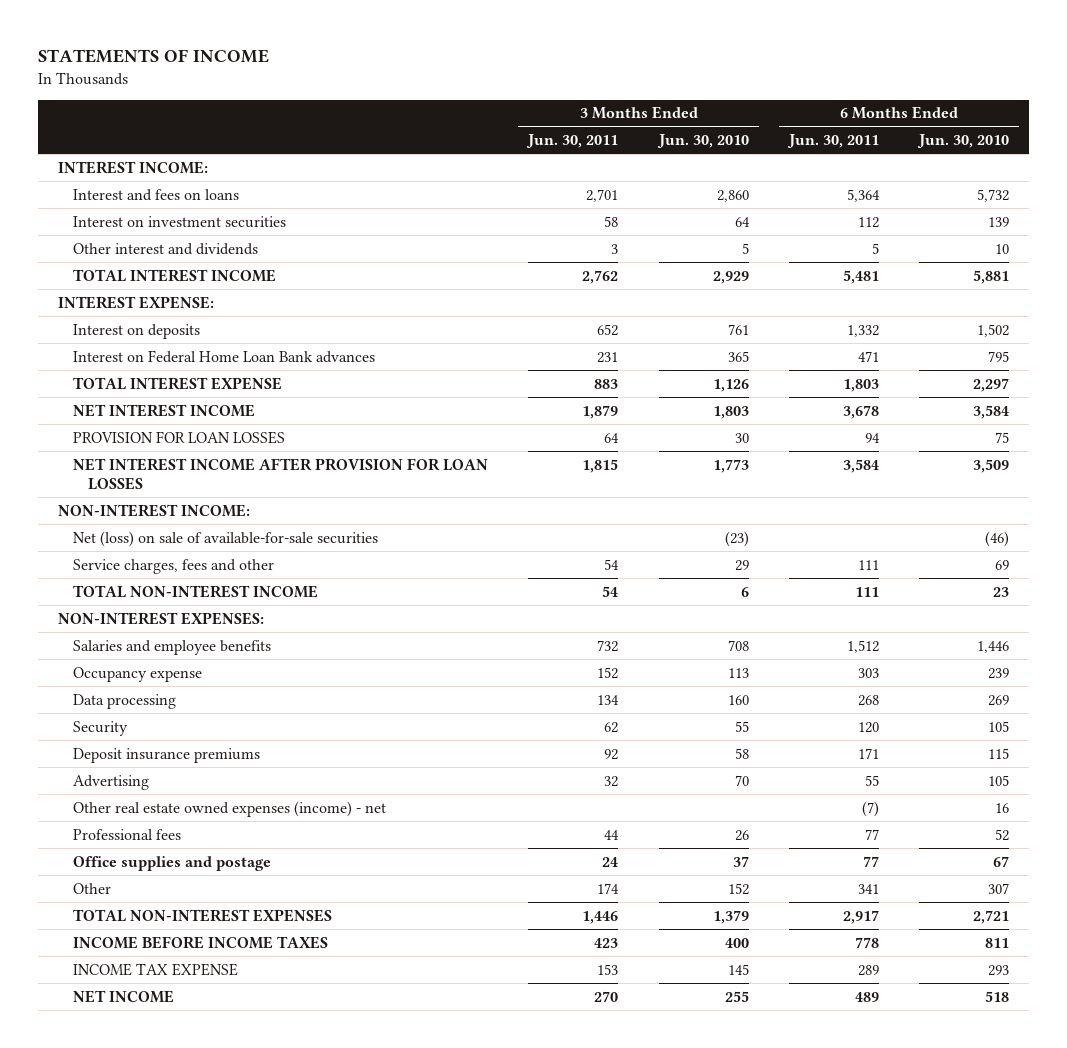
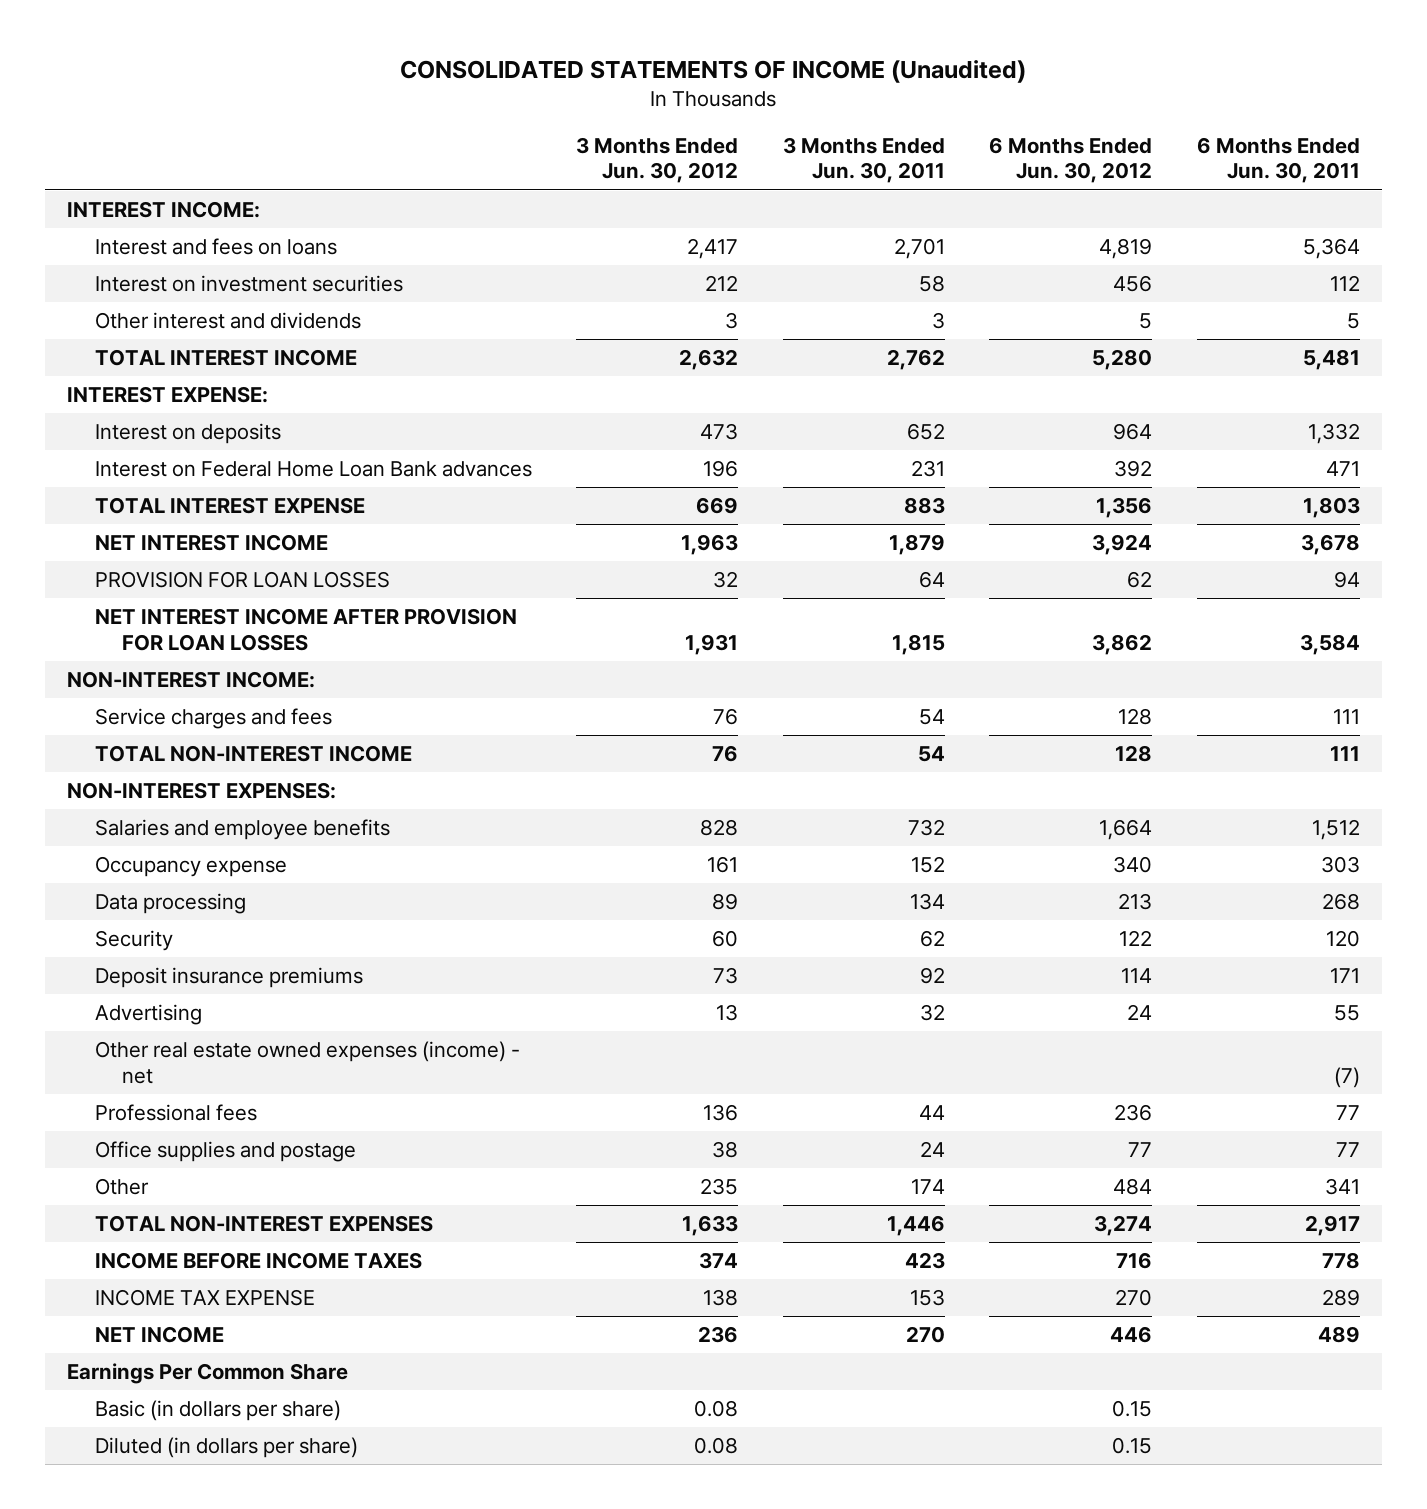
[37,49,269,64] STATEMENTS OF INCOME -> [400,59,1027,83] CONSOLIDATED STATEMENTS OF INCOME (Unaudited)
[656,134,749,149] Jun. 30, 2010 -> none
[917,134,1010,149] Jun. 30, 2010 -> none
none -> [576,136,739,184] 3 Months Ended Jun. 30, 2012
none -> [989,136,1153,184] 6 Months Ended Jun. 30, 2012
[73,530,379,547] Net (loss) on sale of available-for-sale securities -> none
[73,558,275,574] Service charges, fees and other -> [94,708,332,730] Service charges and fees
none -> [67,1363,349,1385] Earnings Per Common Share
none -> [94,1400,341,1422] Basic (in dollars per share)
none -> [94,1437,358,1459] Diluted (in dollars per share)

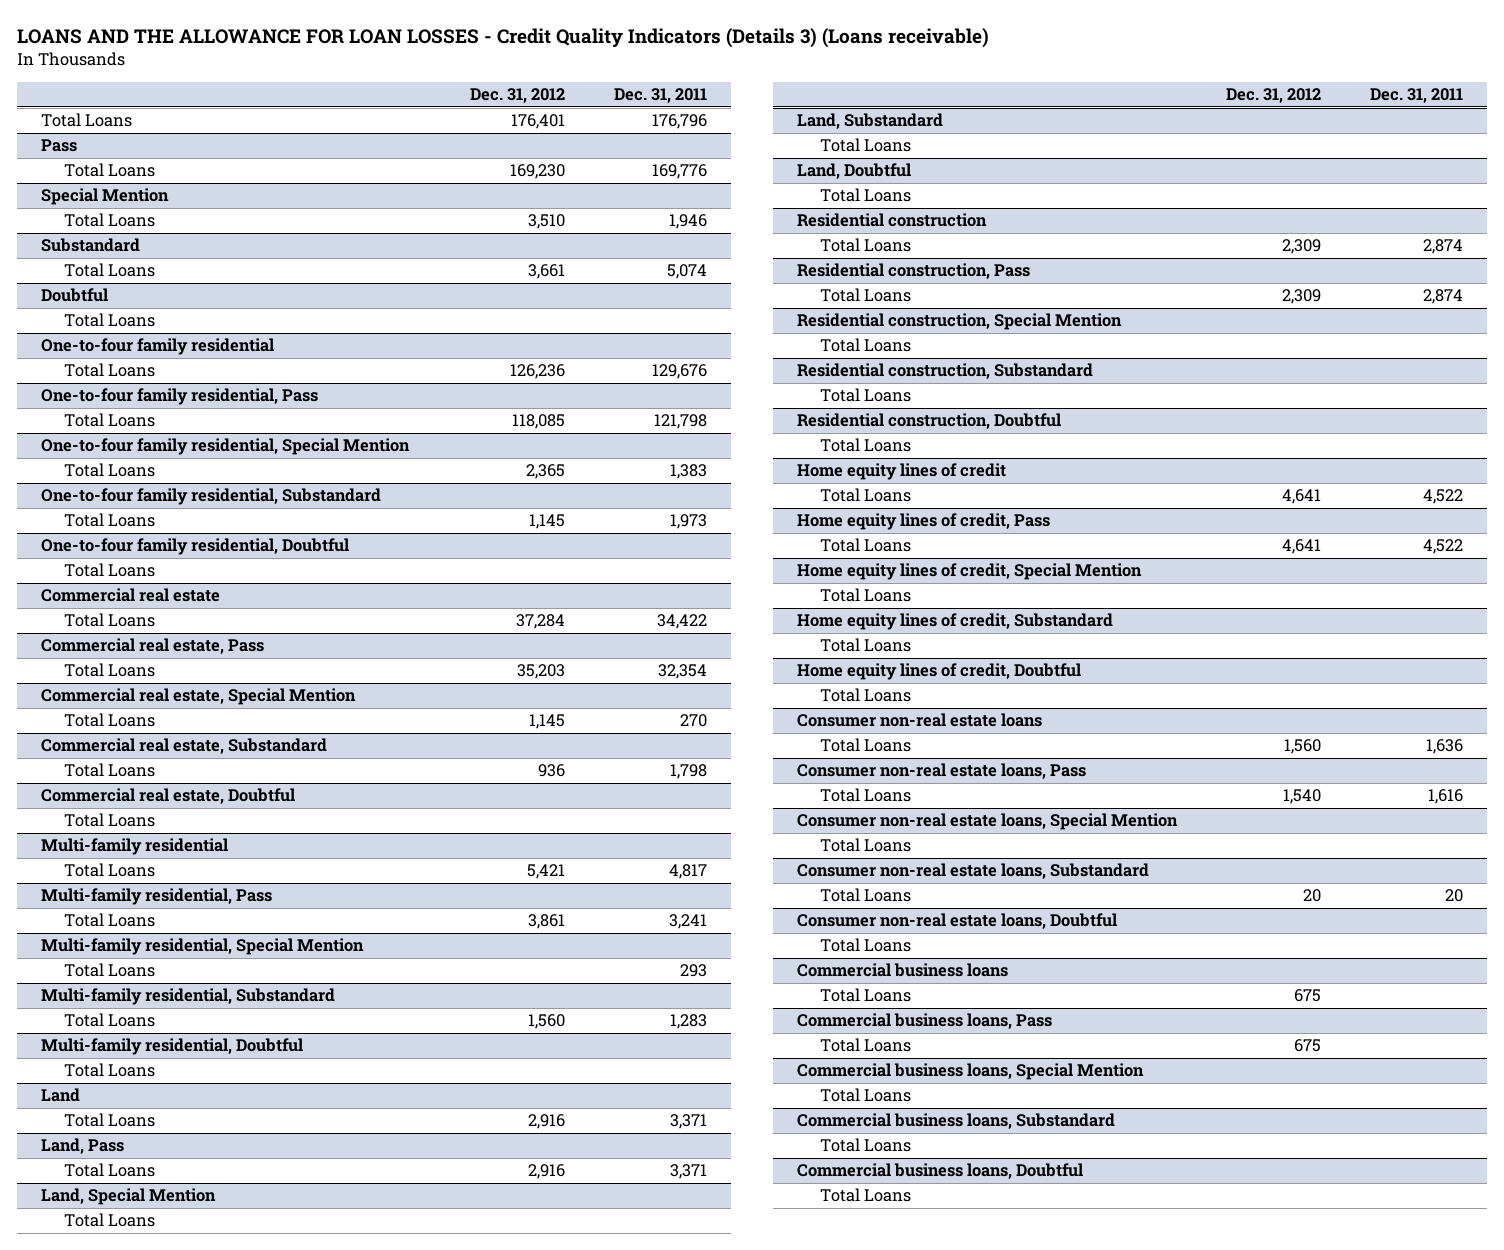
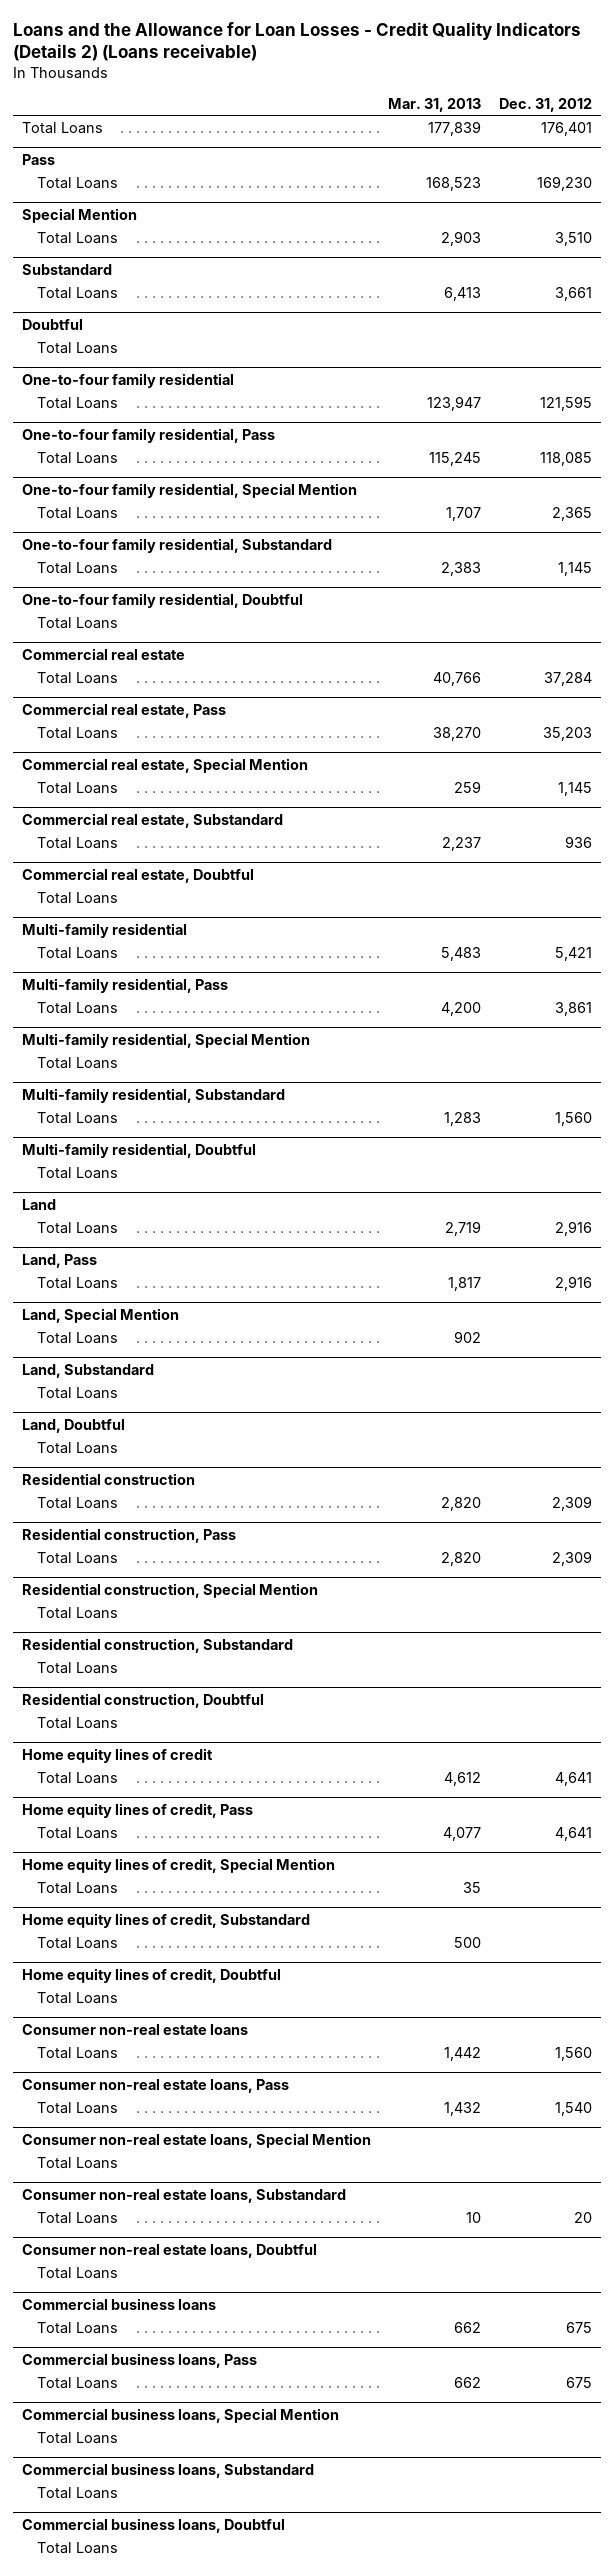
[17,27,990,48] LOANS AND THE ALLOWANCE FOR LOAN LOSSES - Credit Quality Indicators (Details 3) (Loans receivable) -> [12,21,581,62] Loans and the Allowance for Loan Losses - Credit Quality Indicators (Details 2) (Loans receivable)
[613,88,707,104] Dec. 31, 2011 -> none
none -> [388,98,482,113] Mar. 31, 2013
[510,364,566,380] 126,236 -> [540,395,593,411] 121,595

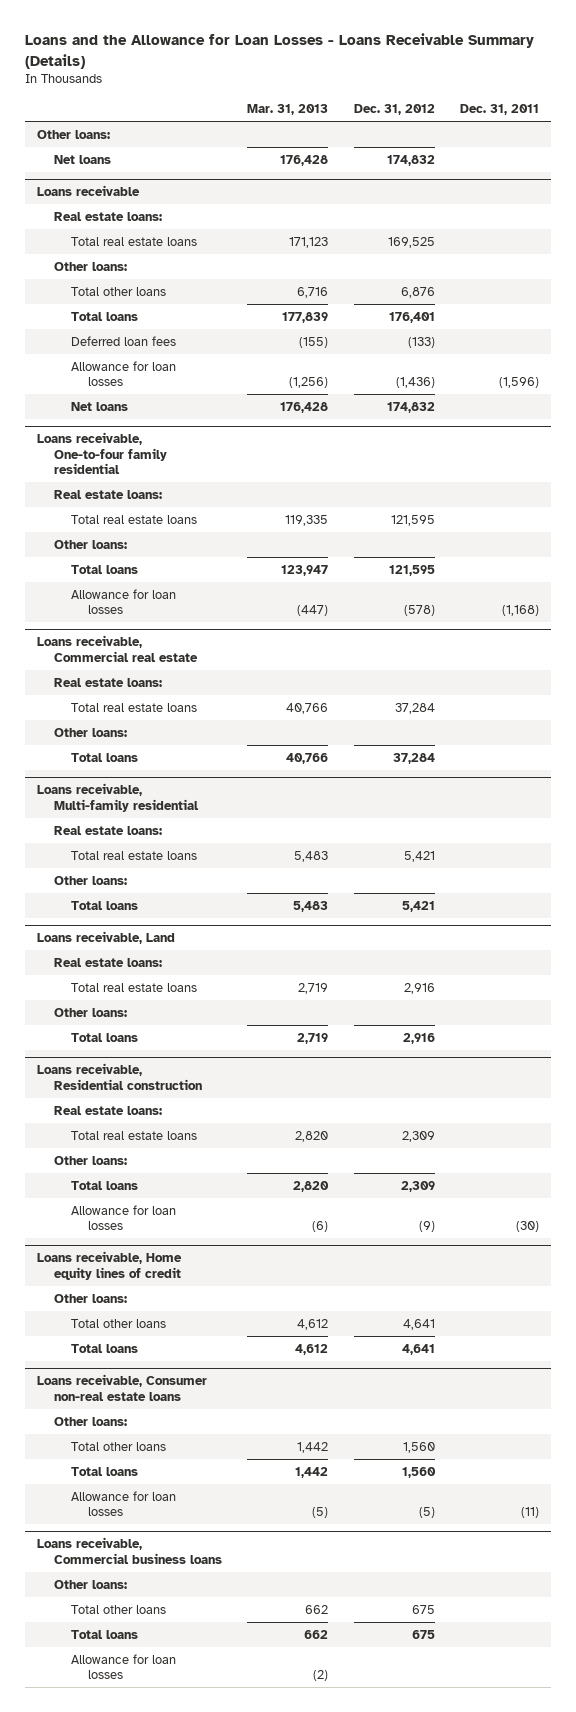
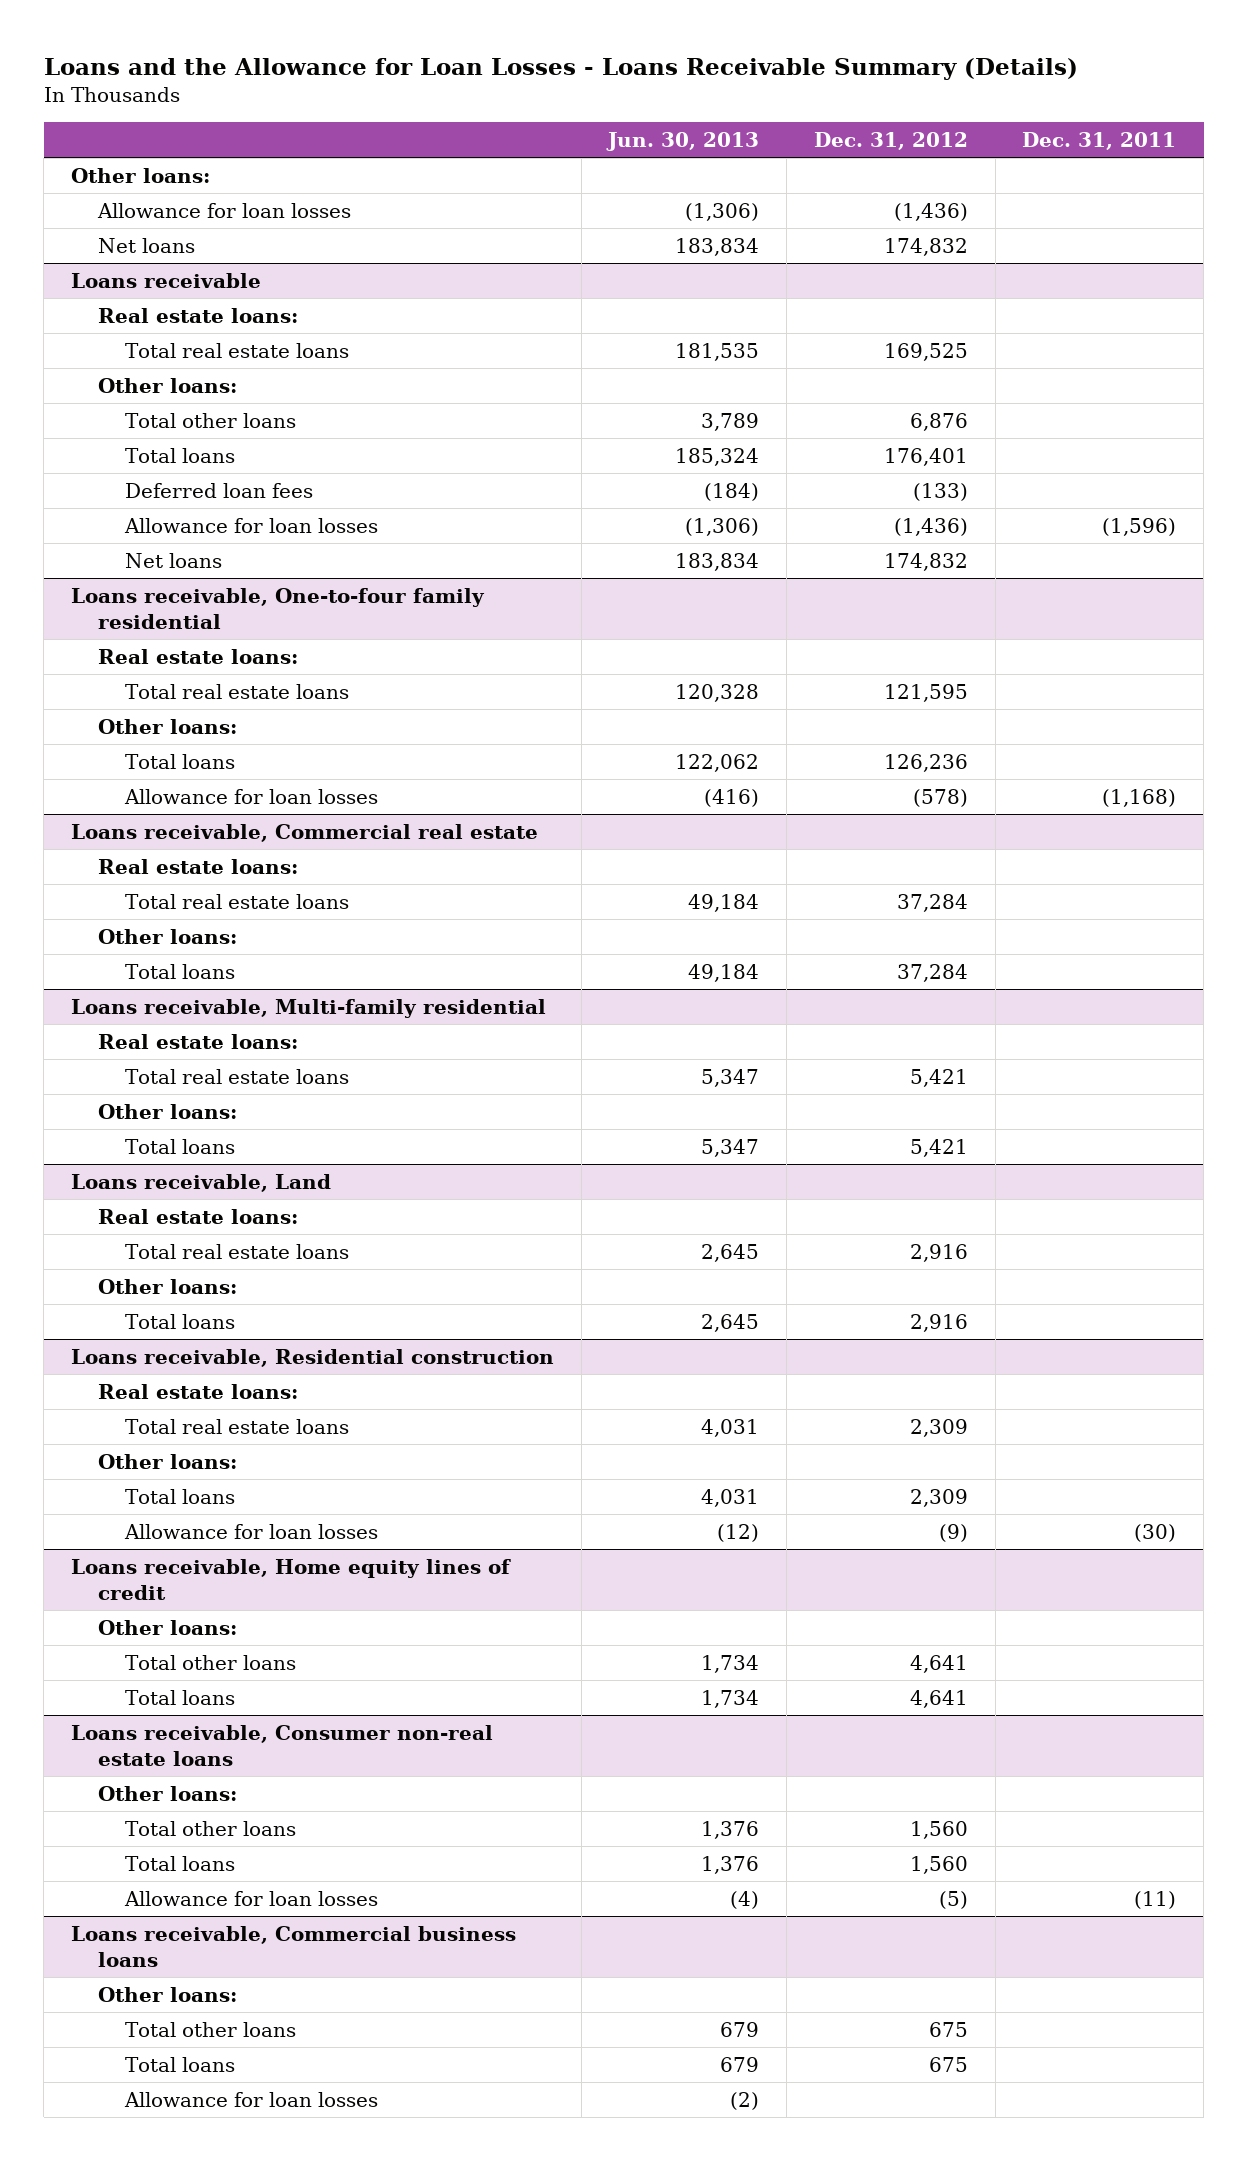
[247,104,329,116] Mar. 31, 2013 -> none
none -> [606,131,760,151] Jun. 30, 2013
none -> [96,202,351,218] Allowance for loan losses
[388,564,435,576] 121,595 -> [883,753,968,772] 126,236

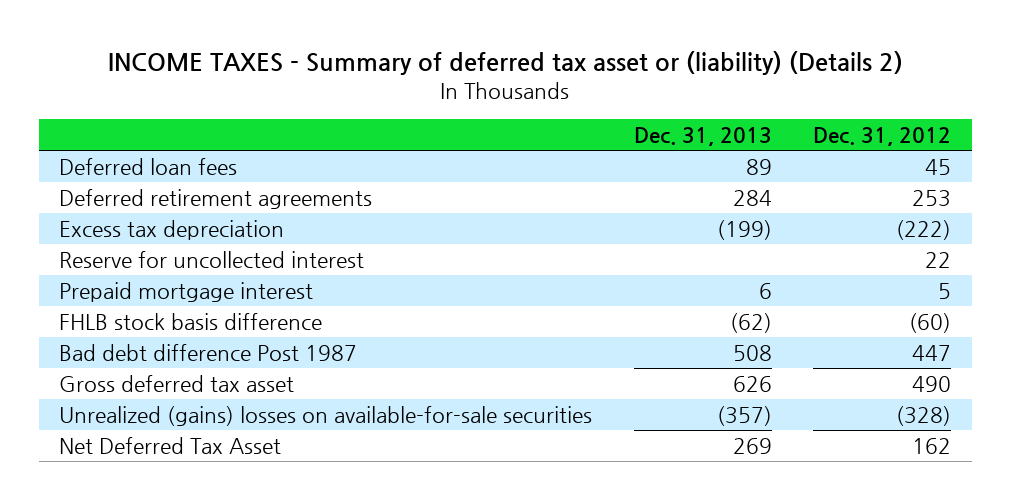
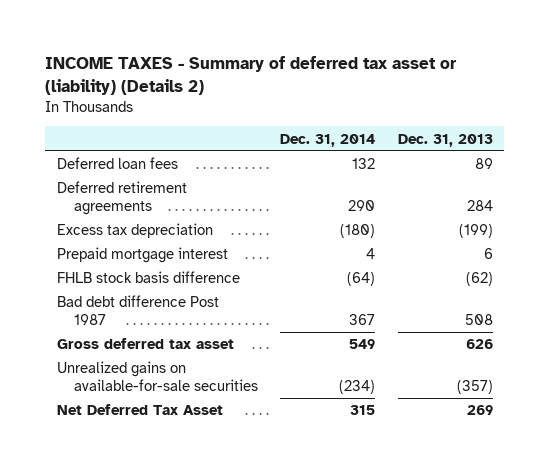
[813,126,952,146] Dec. 31, 2012 -> none
none -> [280,133,376,147] Dec. 31, 2014
[59,250,365,268] Reserve for uncollected interest -> none
[59,405,593,426] Unrealized (gains) losses on available-for-sale securities -> [56,361,258,392] Unrealized gains on available-for-sale securities

